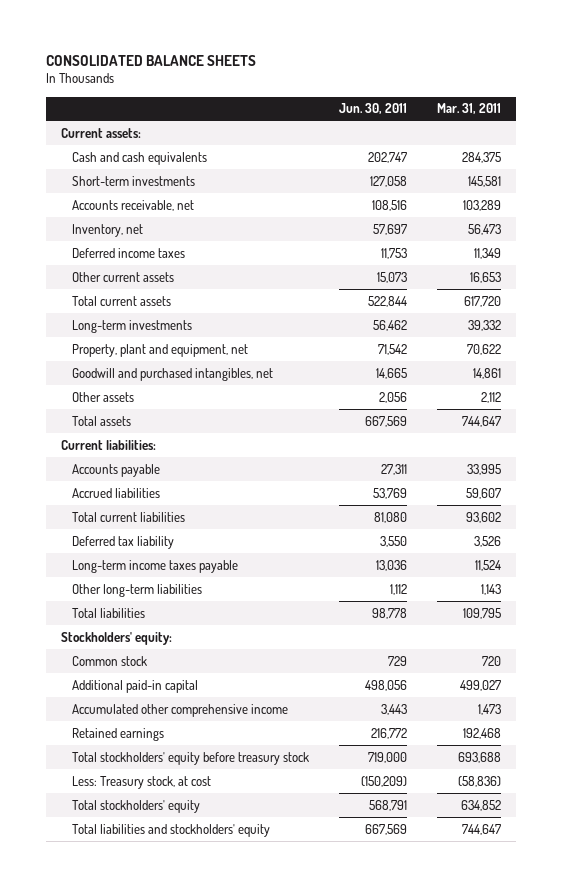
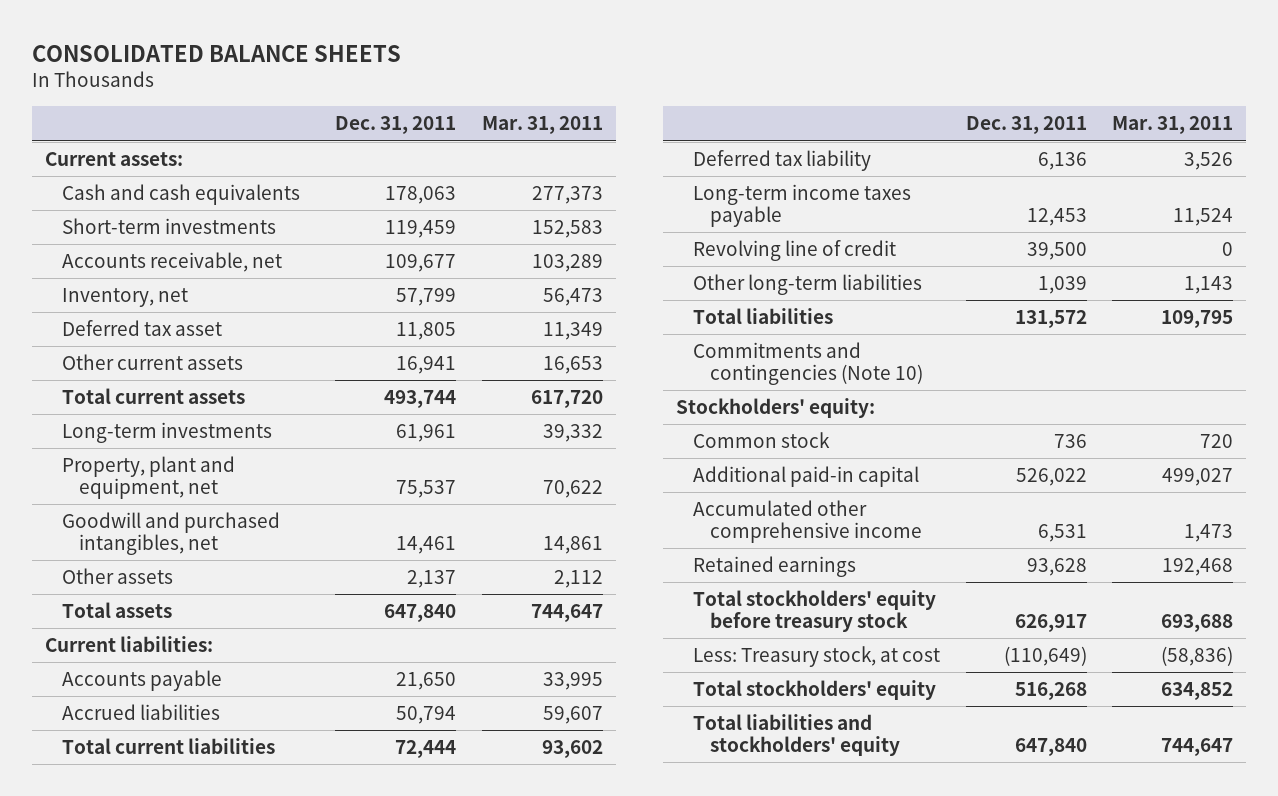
[339,103,408,115] Jun. 30, 2011 -> none
none -> [335,116,457,135] Dec. 31, 2011
[462,151,502,163] 284,375 -> [531,186,603,205] 277,373
[468,175,502,187] 145,581 -> [531,220,603,239] 152,583
[72,247,186,258] Deferred income taxes -> [62,320,223,337] Deferred tax asset
none -> [692,240,896,262] Revolving line of credit
none -> [692,342,924,385] Commitments and contingencies (Note 10)

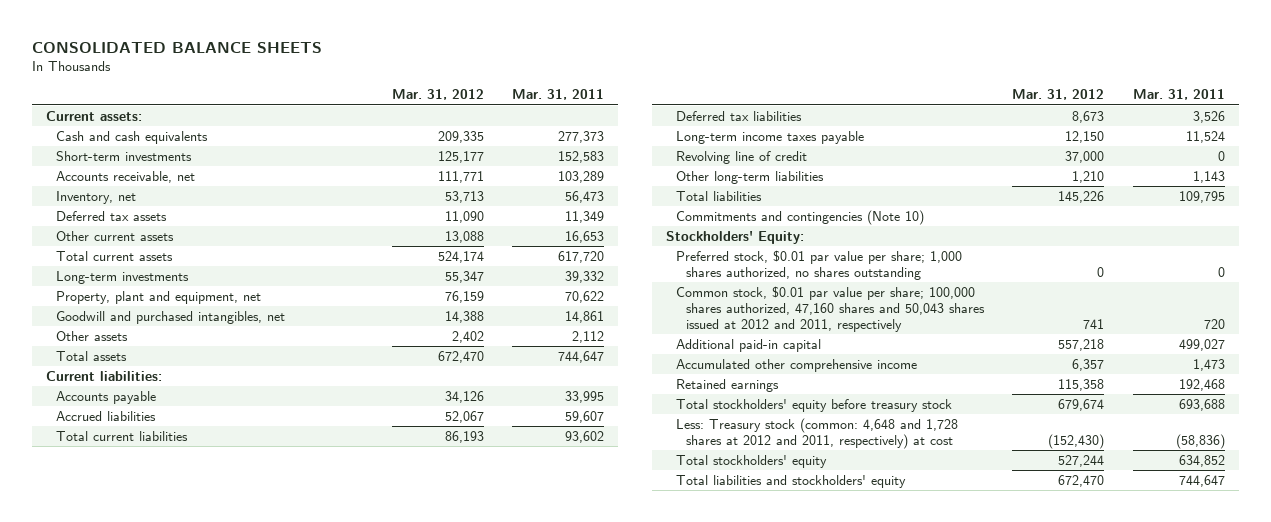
[335,116,457,135] Dec. 31, 2011 -> none
none -> [392,89,485,101] Mar. 31, 2012
[62,320,223,337] Deferred tax asset -> [56,210,168,221] Deferred tax assets
[692,150,871,172] Deferred tax liability -> [676,110,803,121] Deferred tax liabilities
[675,398,875,419] Stockholders' equity: -> [666,230,805,244] Stockholders' Equity:
none -> [676,249,963,280] Preferred stock, $0.01 par value per share; 1,000 shares authorized, no shares outstanding
[692,432,830,449] Common stock -> [676,285,986,333] Common stock, $0.01 par value per share; 100,000 shares authorized, 47,160 shares and 50,043 shares issued at 2012 and 2011, respectively
[692,646,940,668] Less: Treasury stock, at cost -> [676,417,959,449] Less: Treasury stock (common: 4,648 and 1,728 shares at 2012 and 2011, respectively) at cost

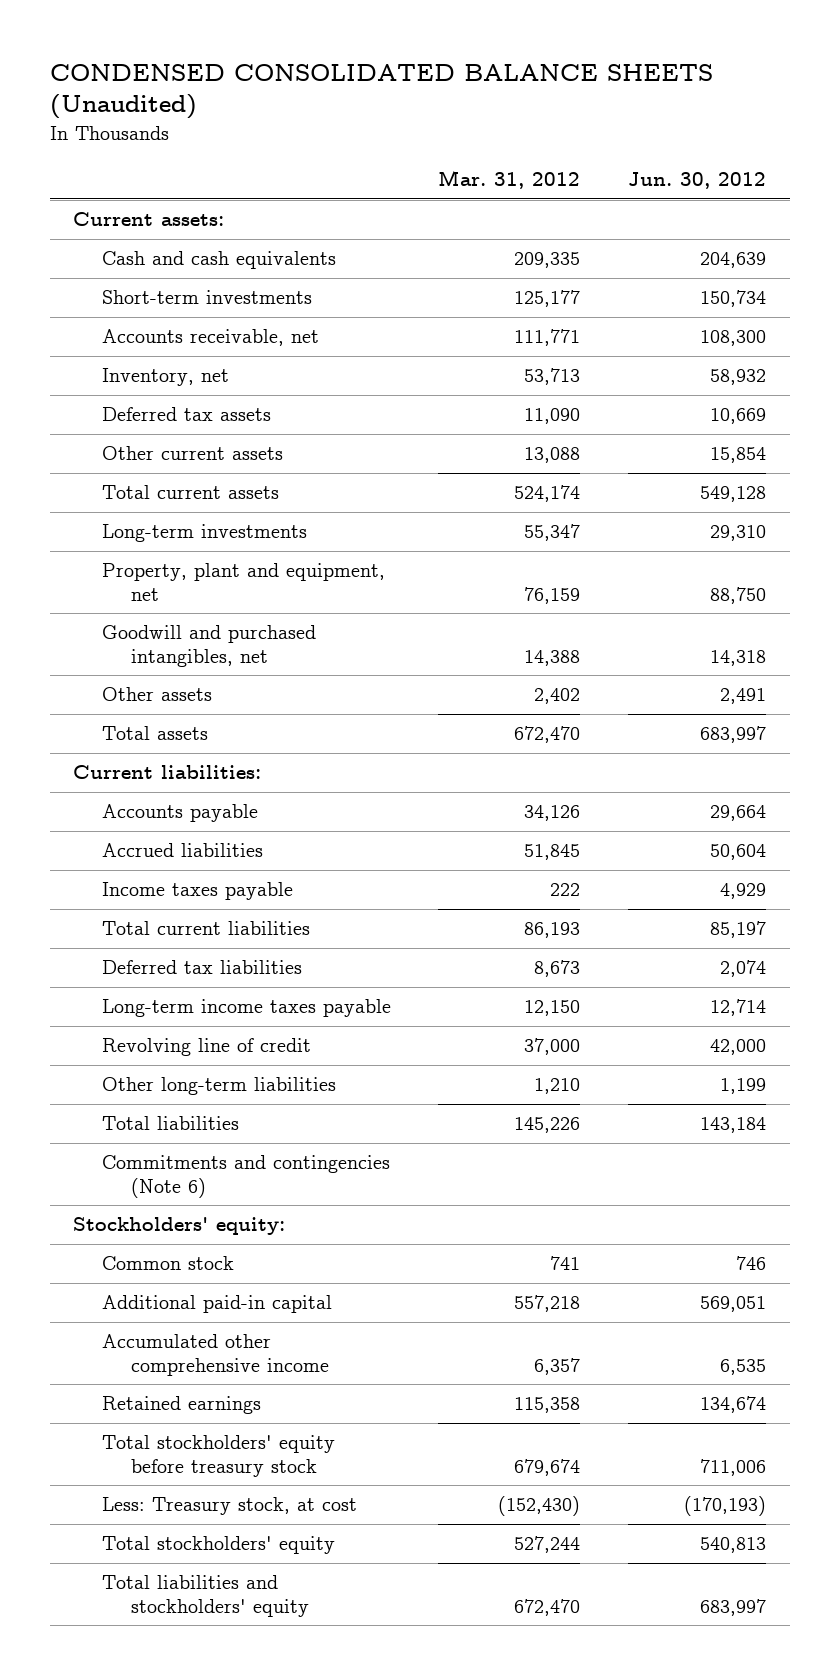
[32,41,323,53] CONSOLIDATED BALANCE SHEETS -> [49,63,713,120] CONDENSED CONSOLIDATED BALANCE SHEETS (Unaudited)
[512,89,605,101] Mar. 31, 2011 -> none
none -> [627,172,766,190] Jun. 30, 2012
[445,410,485,423] 52,067 -> [524,844,581,861] 51,845
none -> [101,882,293,901] Income taxes payable
[676,249,963,280] Preferred stock, $0.01 par value per share; 1,000 shares authorized, no shares outstanding -> none
[676,209,925,225] Commitments and contingencies (Note 10) -> [101,1155,390,1198] Commitments and contingencies (Note 6)
[666,230,805,244] Stockholders' Equity: -> [73,1217,286,1236] Stockholders' equity:
[676,285,986,333] Common stock, $0.01 par value per share; 100,000 shares authorized, 47,160 shares and 50,043 shares issued at 2012 and 2011, respectively -> [101,1256,234,1271] Common stock
[676,417,959,449] Less: Treasury stock (common: 4,648 and 1,728 shares at 2012 and 2011, respectively) at cost -> [101,1497,357,1516] Less: Treasury stock, at cost

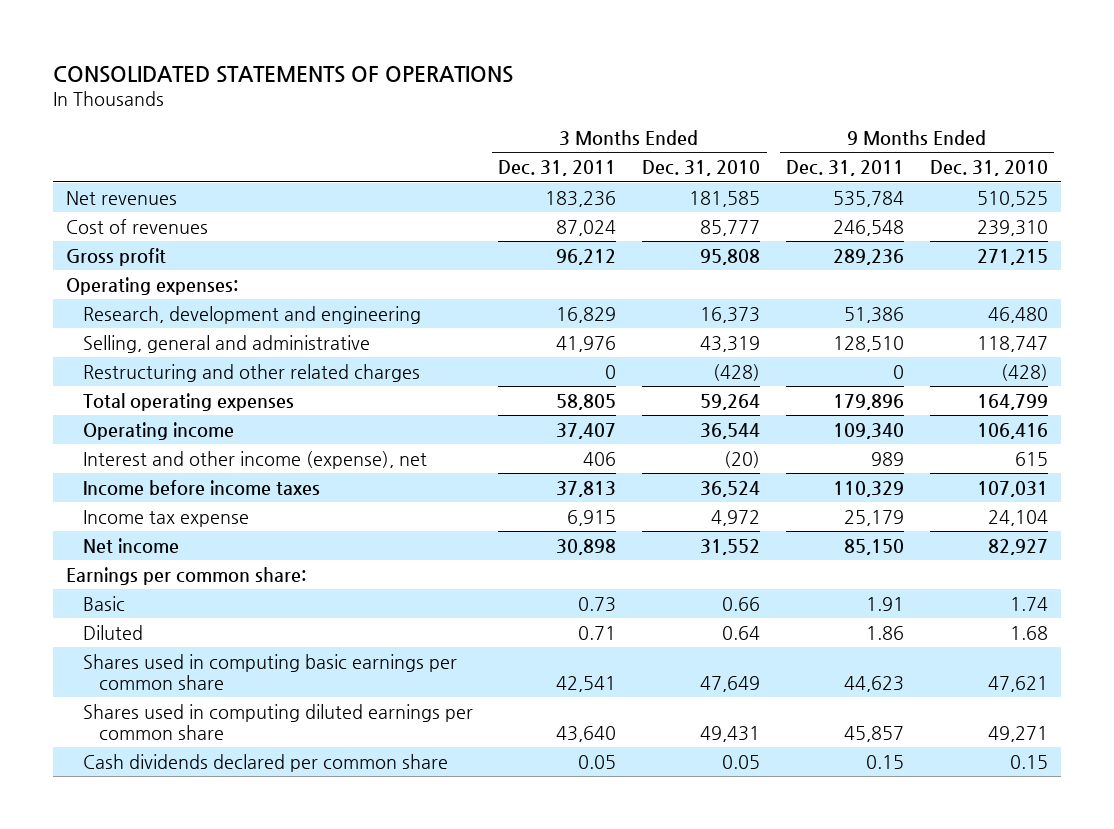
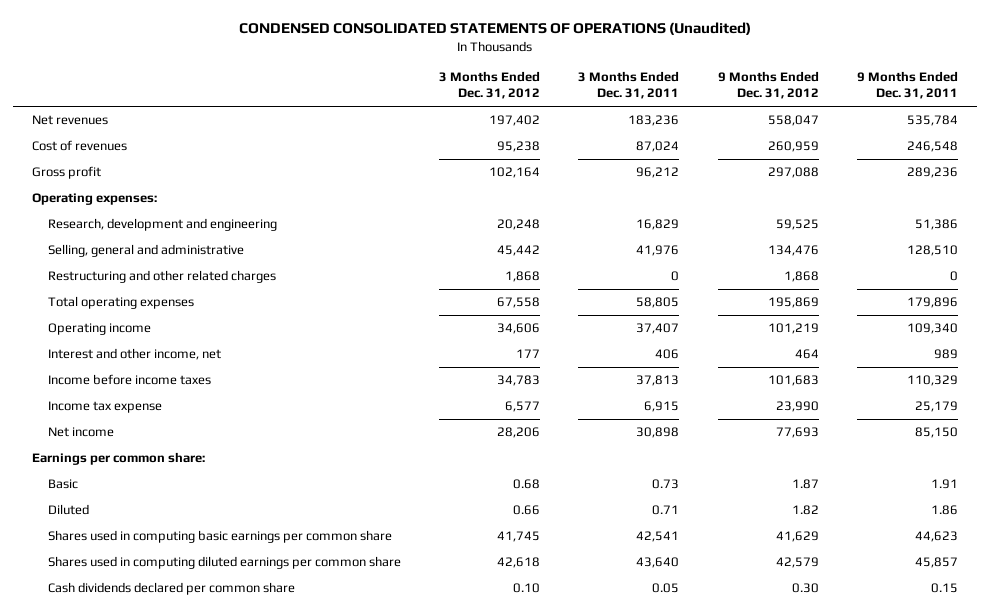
[53,65,514,83] CONSOLIDATED STATEMENTS OF OPERATIONS -> [238,22,751,36] CONDENSED CONSOLIDATED STATEMENTS OF OPERATIONS (Unaudited)
[642,160,761,177] Dec. 31, 2010 -> none
[929,160,1048,177] Dec. 31, 2010 -> none
none -> [439,70,541,100] 3 Months Ended Dec. 31, 2012
none -> [717,70,819,100] 9 Months Ended Dec. 31, 2012
[82,450,427,469] Interest and other income (expense), net -> [48,348,222,361] Interest and other income, net

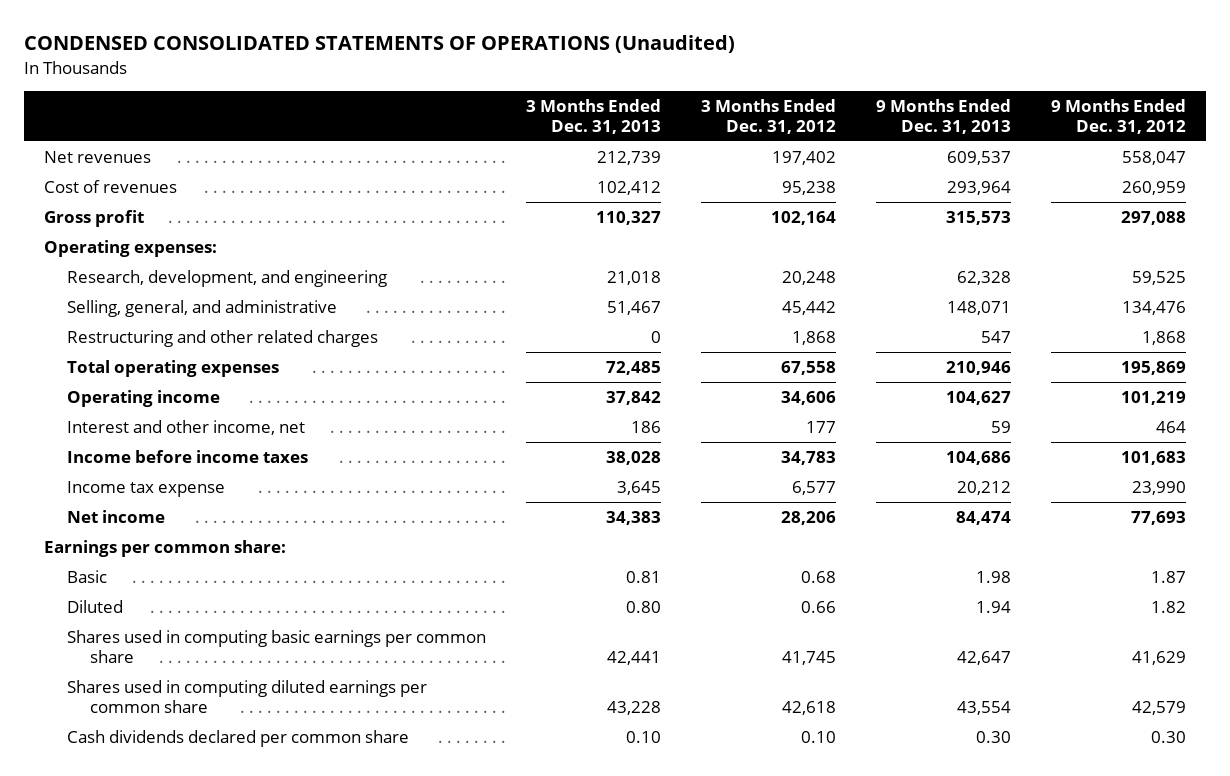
[578,70,680,100] 3 Months Ended Dec. 31, 2011 -> none
[856,70,958,100] 9 Months Ended Dec. 31, 2011 -> none
none -> [526,98,662,134] 3 Months Ended Dec. 31, 2013
none -> [876,98,1012,134] 9 Months Ended Dec. 31, 2013
[48,218,278,232] Research, development and engineering -> [67,270,388,288] Research, development, and engineering
[48,244,245,258] Selling, general and administrative -> [67,300,338,318] Selling, general, and administrative

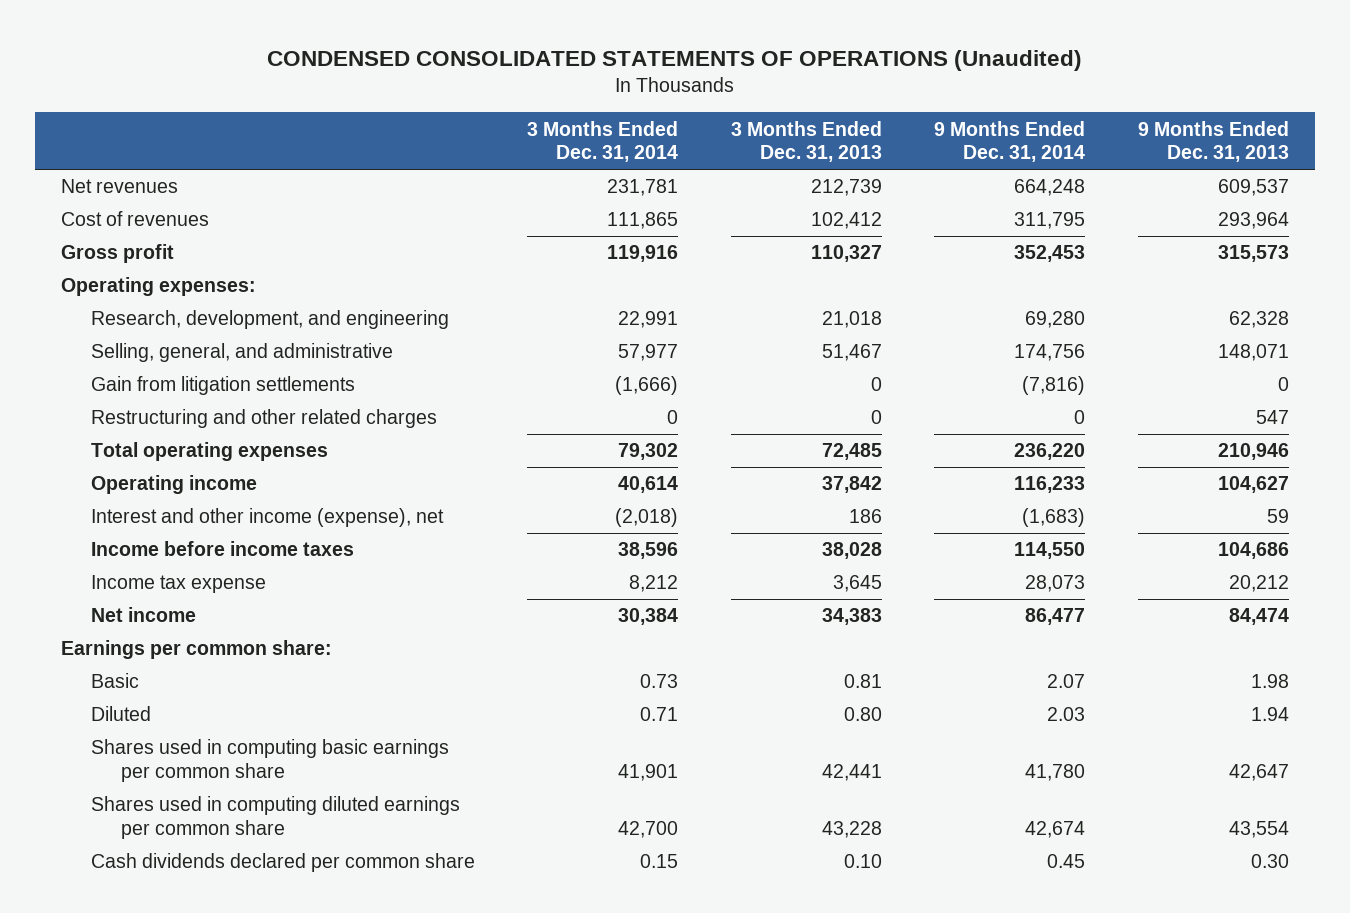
[701,98,837,134] 3 Months Ended Dec. 31, 2012 -> none
[1051,98,1187,134] 9 Months Ended Dec. 31, 2012 -> none
none -> [527,120,679,163] 3 Months Ended Dec. 31, 2014
none -> [934,120,1086,163] 9 Months Ended Dec. 31, 2014
none -> [91,376,356,396] Gain from litigation settlements
[67,420,306,436] Interest and other income, net -> [91,508,445,528] Interest and other income (expense), net

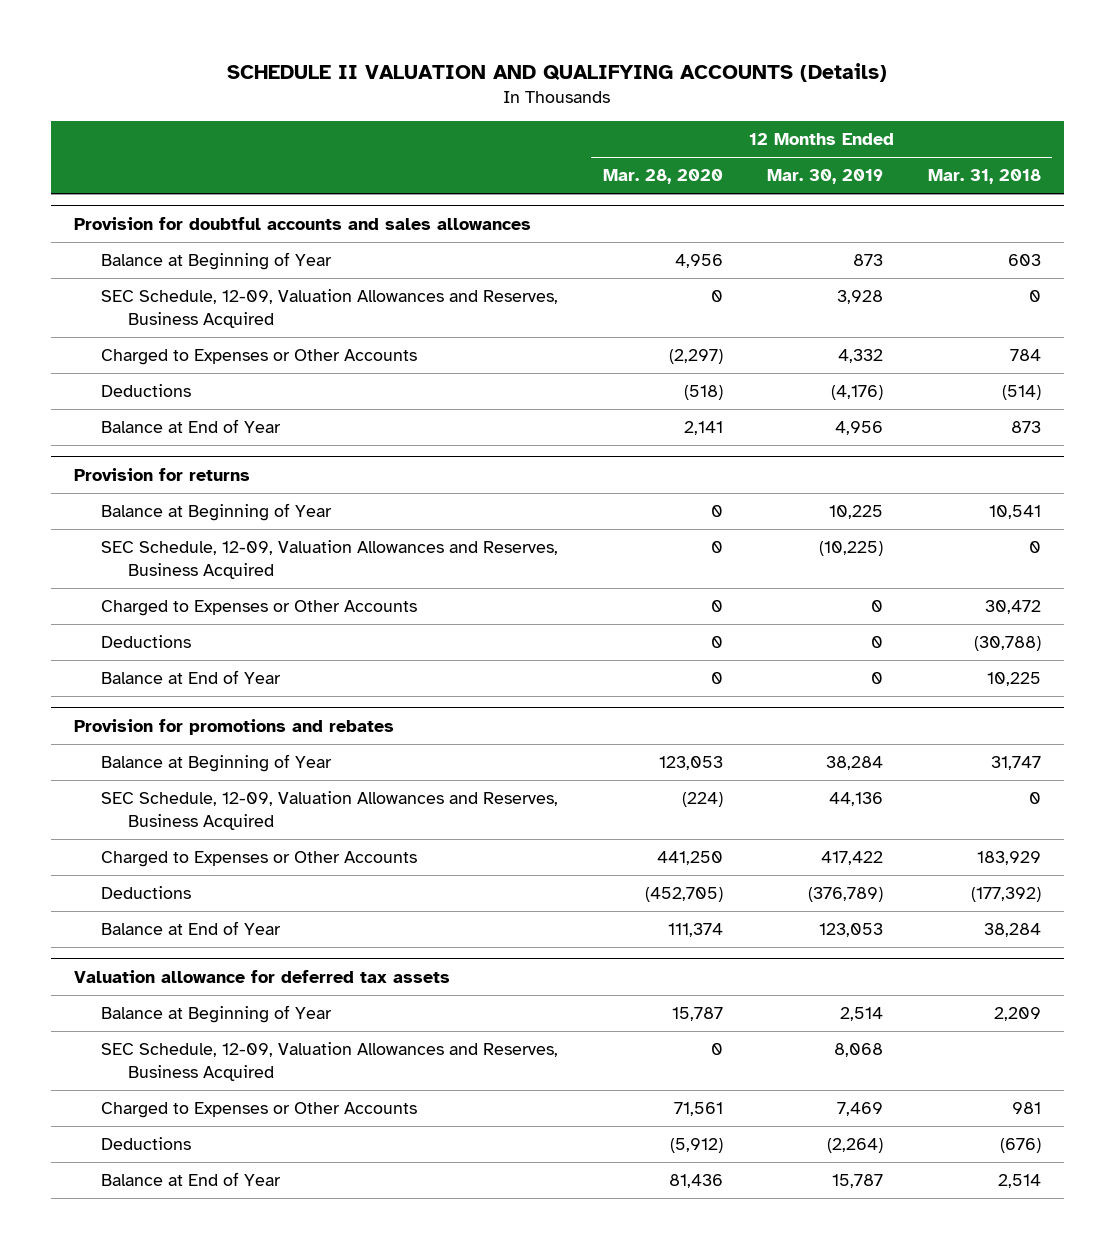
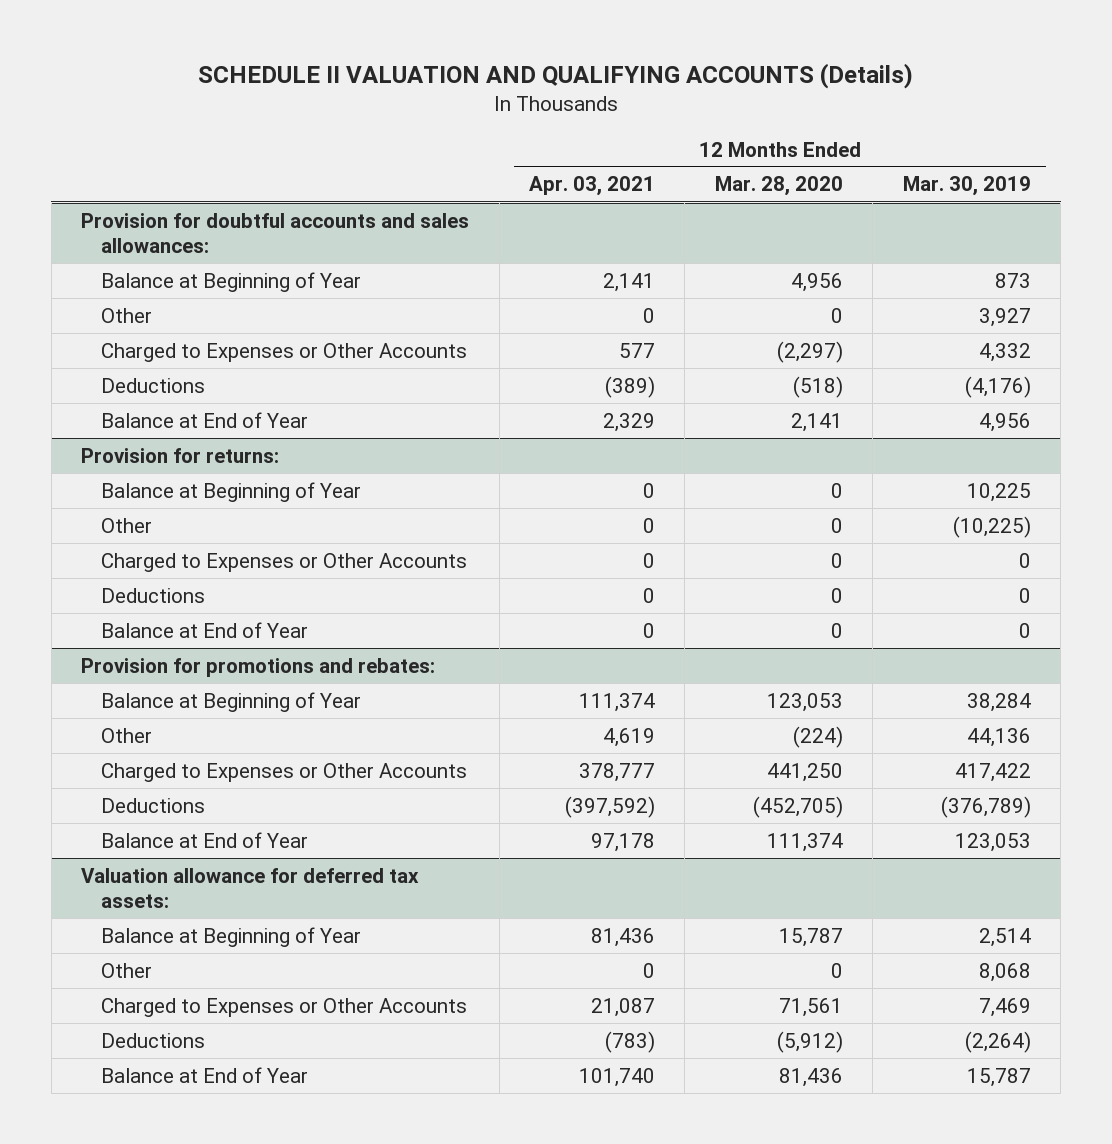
[928,169,1042,185] Mar. 31, 2018 -> none
none -> [528,176,655,197] Apr. 03, 2021
[73,216,531,230] Provision for doubtful accounts and sales allowances -> [81,212,470,253] Provision for doubtful accounts and sales allowances:
[100,289,558,329] SEC Schedule, 12-09, Valuation Allowances and Reserves, Business Acquired -> none
none -> [101,307,153,323] Other
[73,467,250,481] Provision for returns -> [81,447,280,463] Provision for returns:
[100,540,558,580] SEC Schedule, 12-09, Valuation Allowances and Reserves, Business Acquired -> [101,517,153,533] Other
[73,718,394,735] Provision for promotions and rebates -> [81,657,436,677] Provision for promotions and rebates:
[100,791,558,831] SEC Schedule, 12-09, Valuation Allowances and Reserves, Business Acquired -> [101,727,153,743] Other
[73,969,450,983] Valuation allowance for deferred tax assets -> [81,867,420,908] Valuation allowance for deferred tax assets:
[100,1042,558,1082] SEC Schedule, 12-09, Valuation Allowances and Reserves, Business Acquired -> [101,962,153,978] Other

